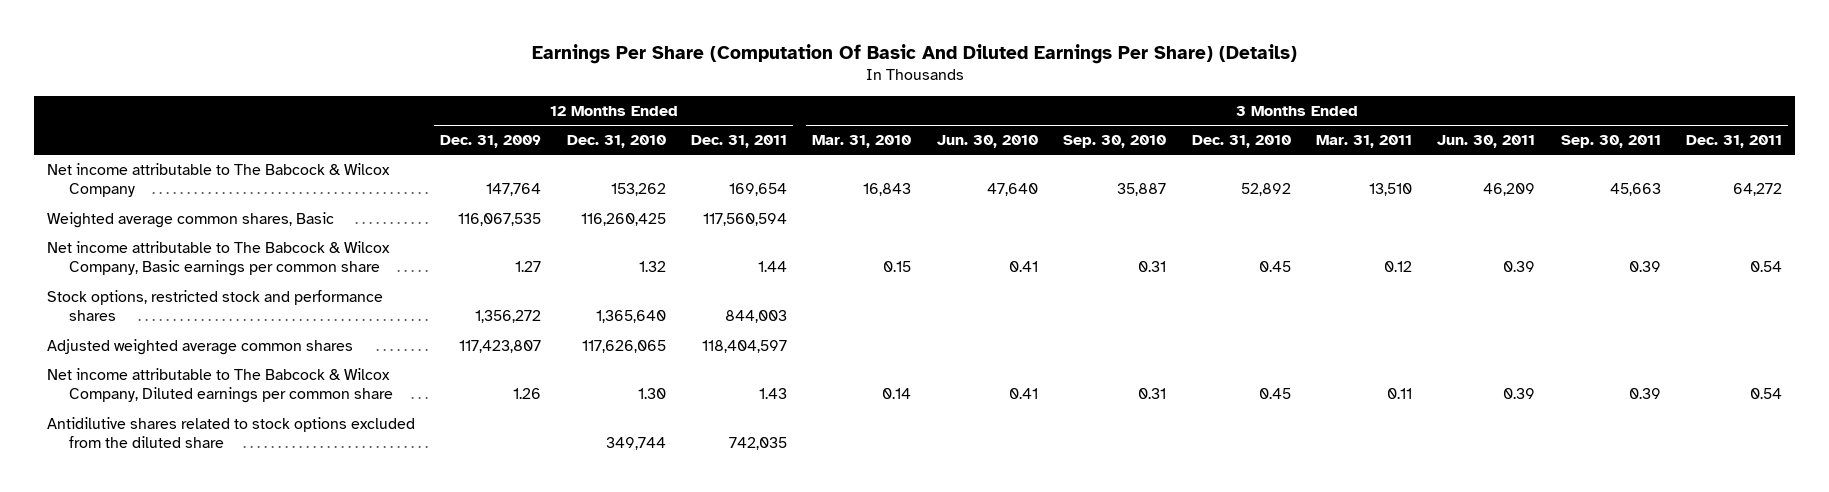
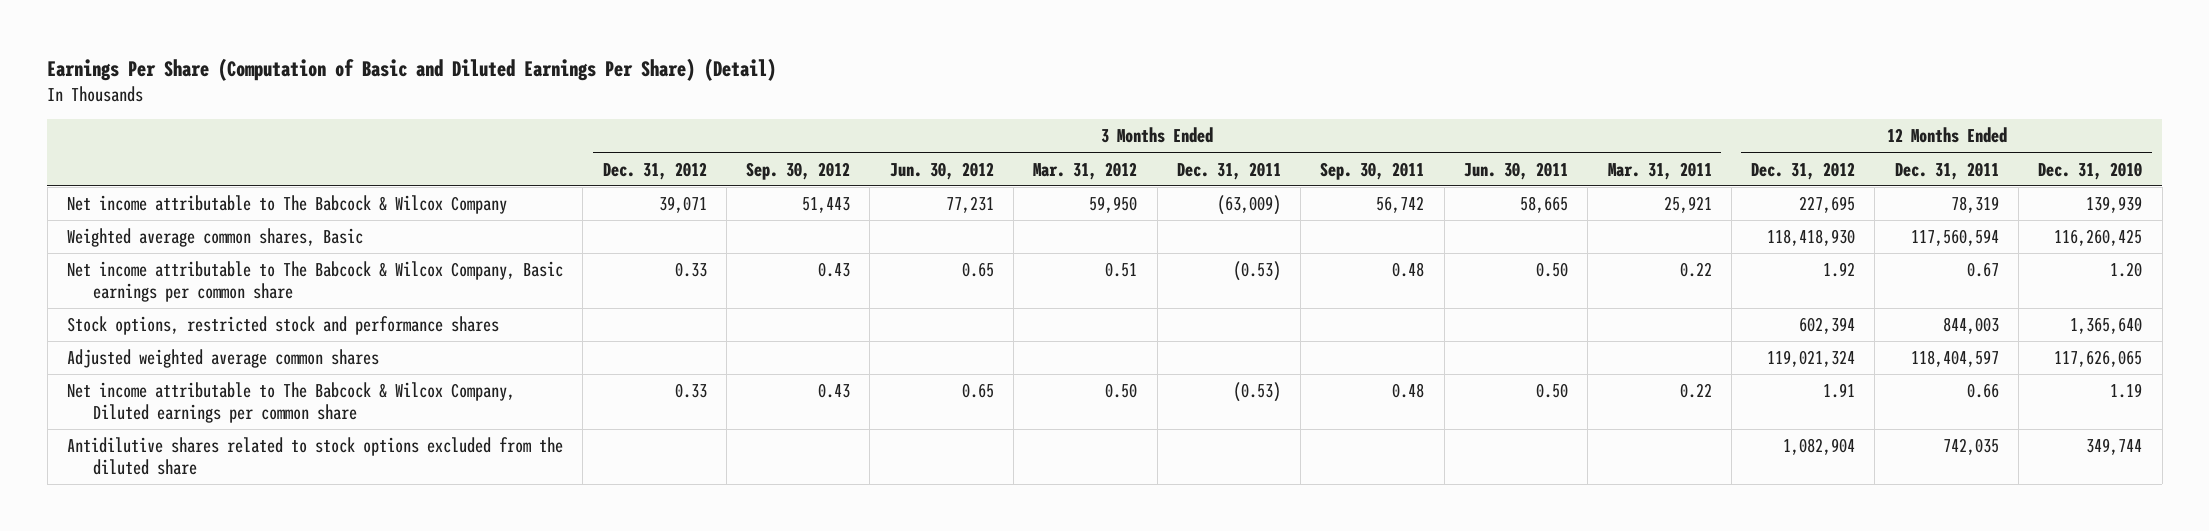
[531,43,1297,64] Earnings Per Share (Computation Of Basic And Diluted Earnings Per Share) (Details) -> [47,57,777,81] Earnings Per Share (Computation of Basic and Diluted Earnings Per Share) (Detail)
[440,135,542,149] Dec. 31, 2009 -> none
[812,135,912,149] Mar. 31, 2010 -> none
[936,135,1038,149] Jun. 30, 2010 -> none
[1063,135,1167,149] Sep. 30, 2010 -> none
[1191,135,1291,149] Dec. 31, 2010 -> none
none -> [602,161,707,180] Dec. 31, 2012
none -> [746,161,851,180] Sep. 30, 2012
none -> [889,161,994,180] Jun. 30, 2012
none -> [1033,161,1138,180] Mar. 31, 2012
none -> [1751,161,1856,180] Dec. 31, 2012
[610,183,666,197] 153,262 -> [2086,196,2143,214] 139,939
[729,183,788,197] 169,654 -> [1950,196,1999,214] 78,319
[1369,183,1413,197] 13,510 -> [1663,196,1712,214] 25,921
[1483,183,1536,197] 46,209 -> [1519,196,1568,214] 58,665
[1609,183,1661,197] 45,663 -> [1376,196,1425,214] 56,742
[1733,183,1783,197] 64,272 -> [1216,195,1281,216] (63,009)
[638,261,666,273] 1.32 -> [2110,262,2143,278] 1.20
[758,261,788,273] 1.44 -> [1966,262,1999,278] 0.67
[1384,261,1413,273] 0.12 -> [1679,262,1712,278] 0.22
[1503,261,1536,273] 0.39 -> [1535,262,1568,278] 0.50
[1628,261,1661,273] 0.39 -> [1392,262,1425,278] 0.48
[1750,261,1783,273] 0.54 -> [1232,261,1281,282] (0.53)
[637,388,666,400] 1.30 -> [2110,383,2143,399] 1.19
[759,388,788,400] 1.43 -> [1966,383,1999,399] 0.66
[1387,388,1413,400] 0.11 -> [1679,383,1712,399] 0.22
[1503,388,1536,400] 0.39 -> [1535,383,1568,399] 0.50
[1628,388,1661,400] 0.39 -> [1392,383,1425,399] 0.48
[1750,388,1783,400] 0.54 -> [1232,382,1281,403] (0.53)

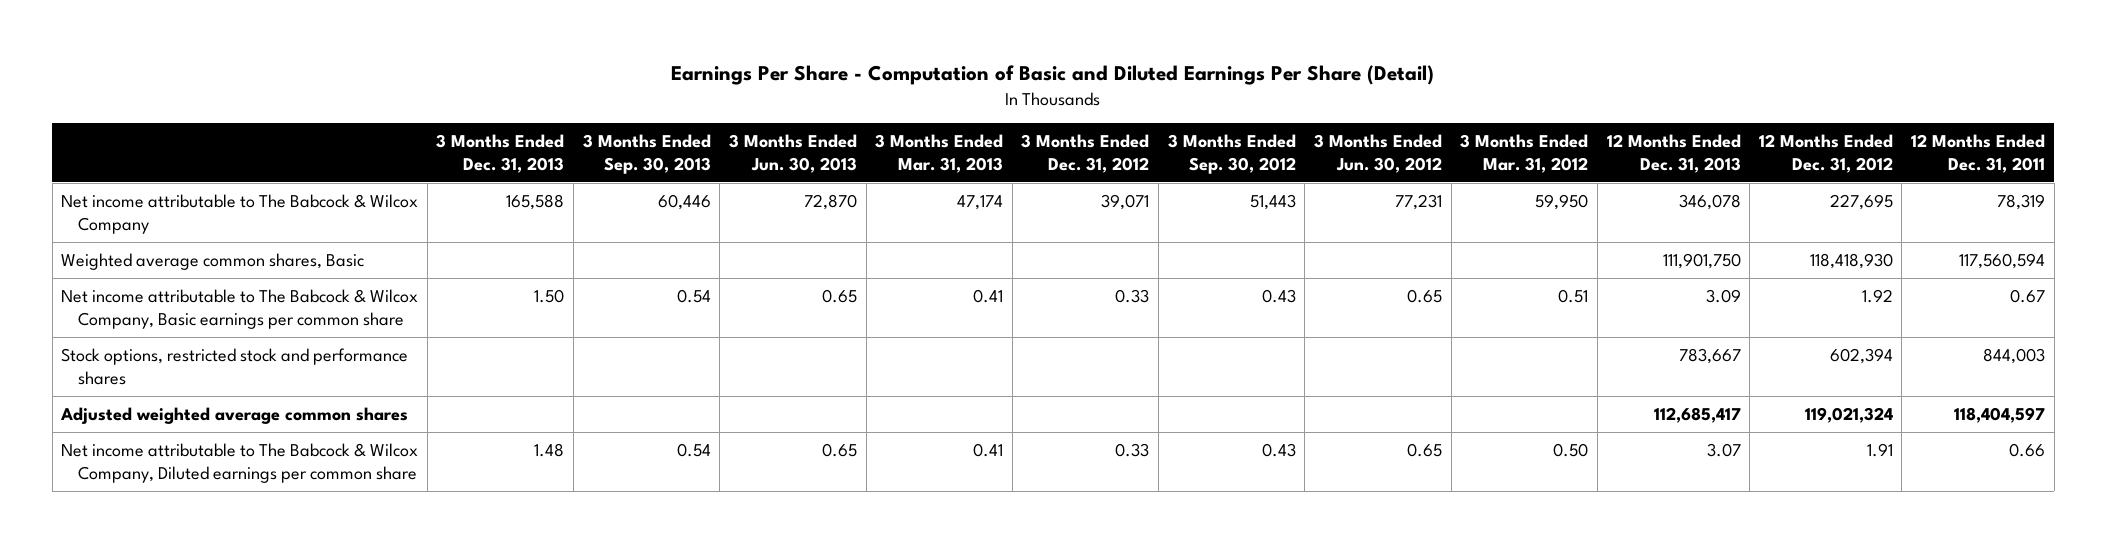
[47,57,777,81] Earnings Per Share (Computation of Basic and Diluted Earnings Per Share) (Detail) -> [671,65,1435,86] Earnings Per Share - Computation of Basic and Diluted Earnings Per Share (Detail)
[1176,161,1281,180] Dec. 31, 2011 -> none
[1320,161,1425,180] Sep. 30, 2011 -> none
[1463,161,1568,180] Jun. 30, 2011 -> none
[1607,161,1712,180] Mar. 31, 2011 -> none
[2038,161,2143,180] Dec. 31, 2010 -> none
none -> [436,134,565,173] 3 Months Ended Dec. 31, 2013
none -> [582,134,711,174] 3 Months Ended Sep. 30, 2013
none -> [728,134,857,173] 3 Months Ended Jun. 30, 2013
none -> [875,134,1004,173] 3 Months Ended Mar. 31, 2013
none -> [1606,134,1741,173] 12 Months Ended Dec. 31, 2013
[67,437,564,475] Antidilutive shares related to stock options excluded from the diluted share -> none

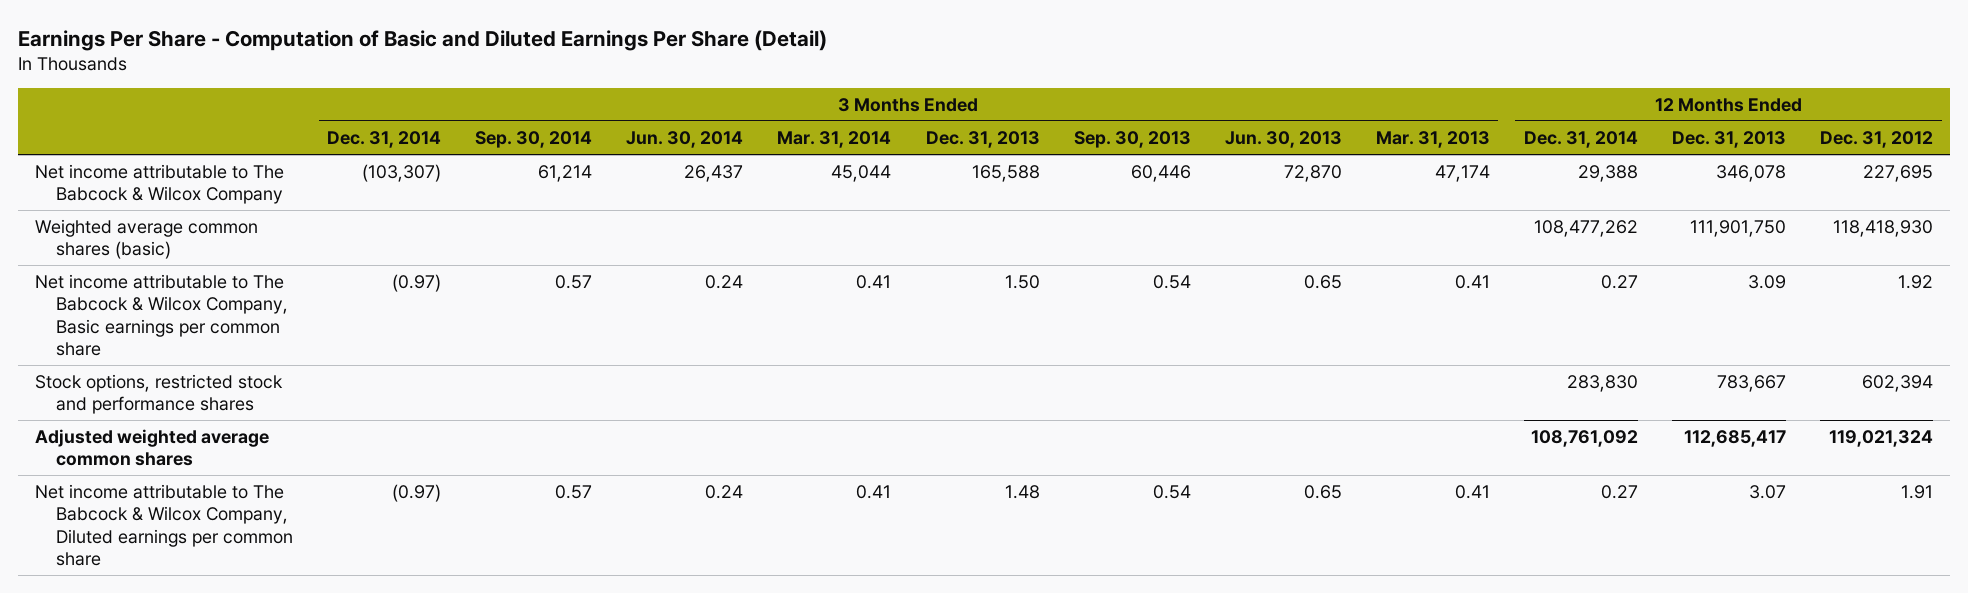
[1021,134,1150,173] 3 Months Ended Dec. 31, 2012 -> none
[1167,134,1296,174] 3 Months Ended Sep. 30, 2012 -> none
[1314,134,1443,173] 3 Months Ended Jun. 30, 2012 -> none
[1460,134,1589,173] 3 Months Ended Mar. 31, 2012 -> none
[1911,134,2046,173] 12 Months Ended Dec. 31, 2011 -> none
none -> [327,130,442,148] Dec. 31, 2014
none -> [475,130,593,148] Sep. 30, 2014
none -> [626,130,744,148] Jun. 30, 2014
none -> [777,130,892,148] Mar. 31, 2014
none -> [1523,130,1638,148] Dec. 31, 2014
[61,253,365,271] Weighted average common shares, Basic -> [34,218,258,260] Weighted average common shares (basic)

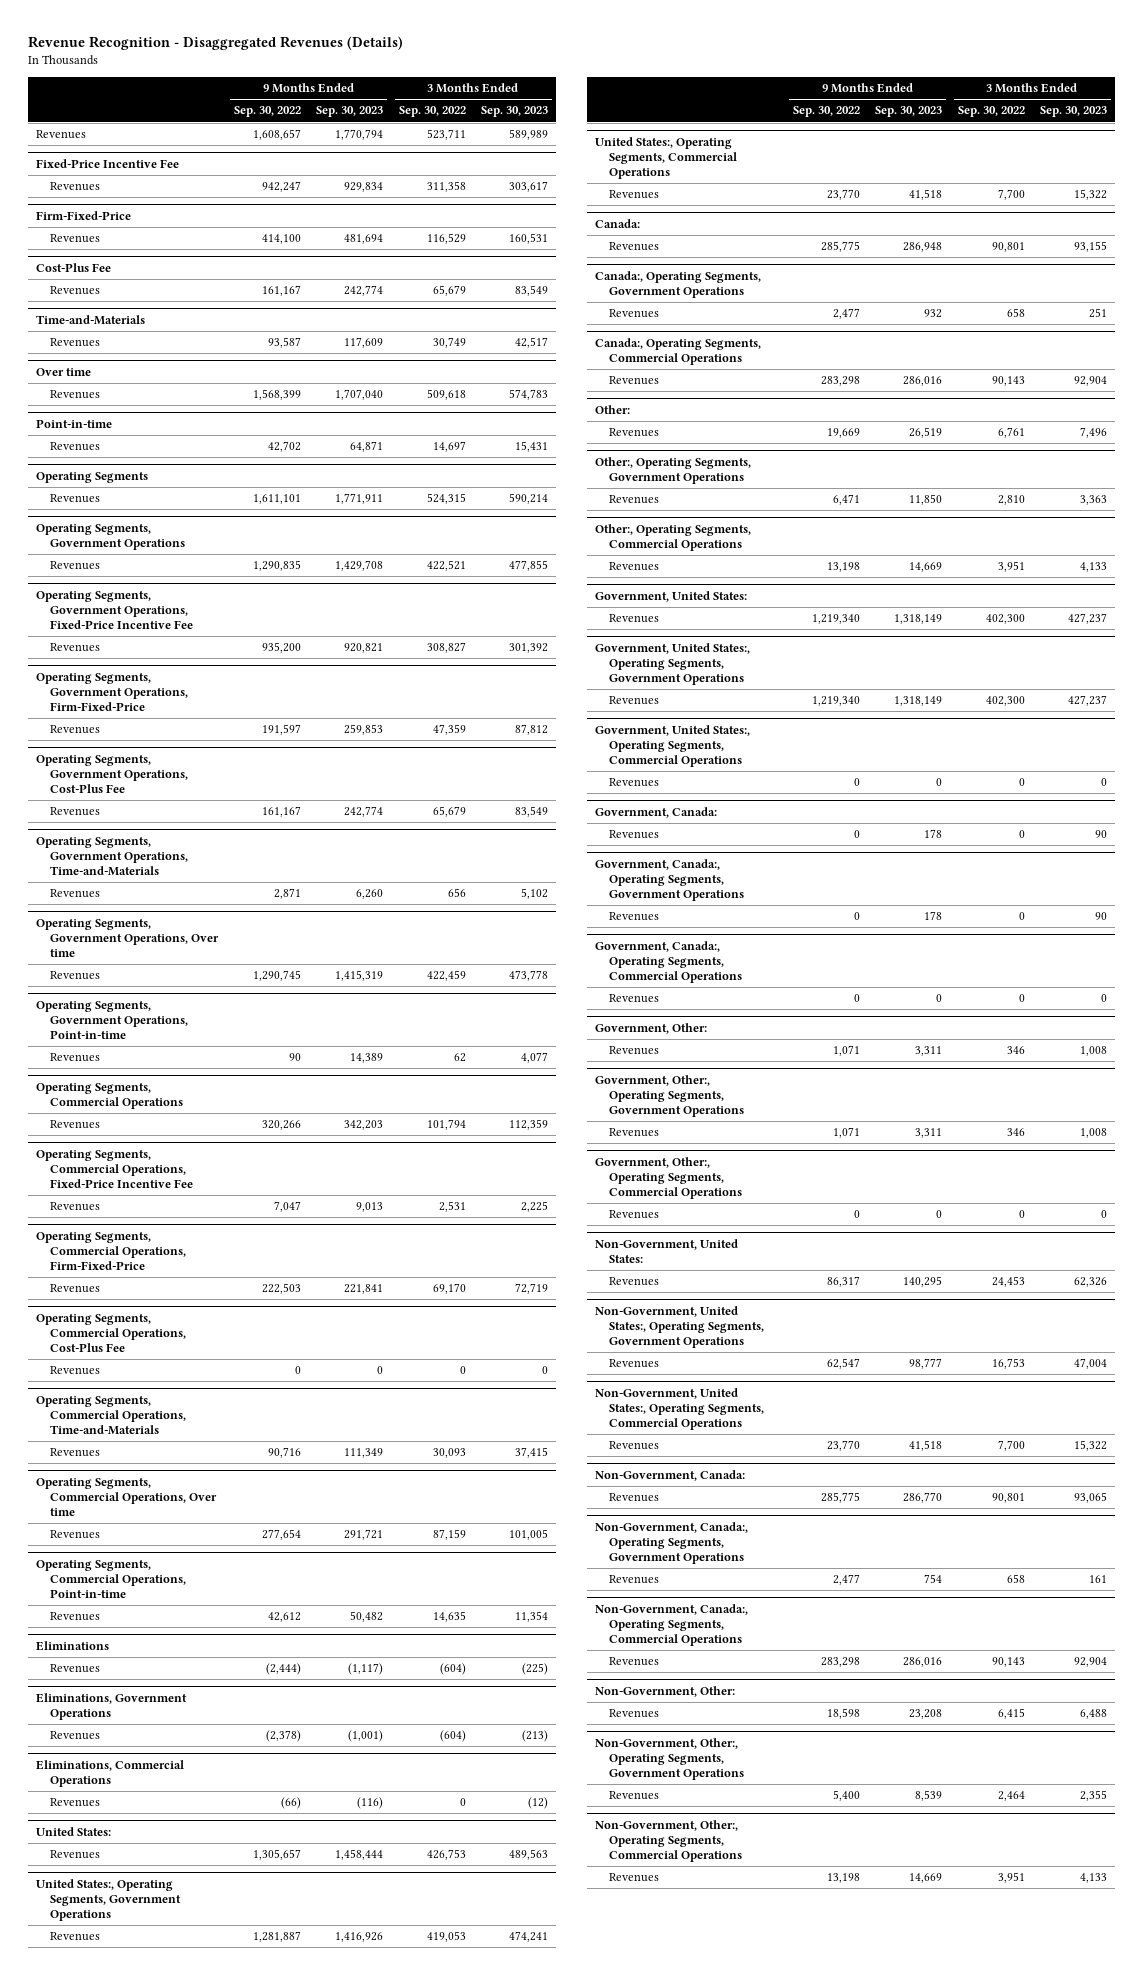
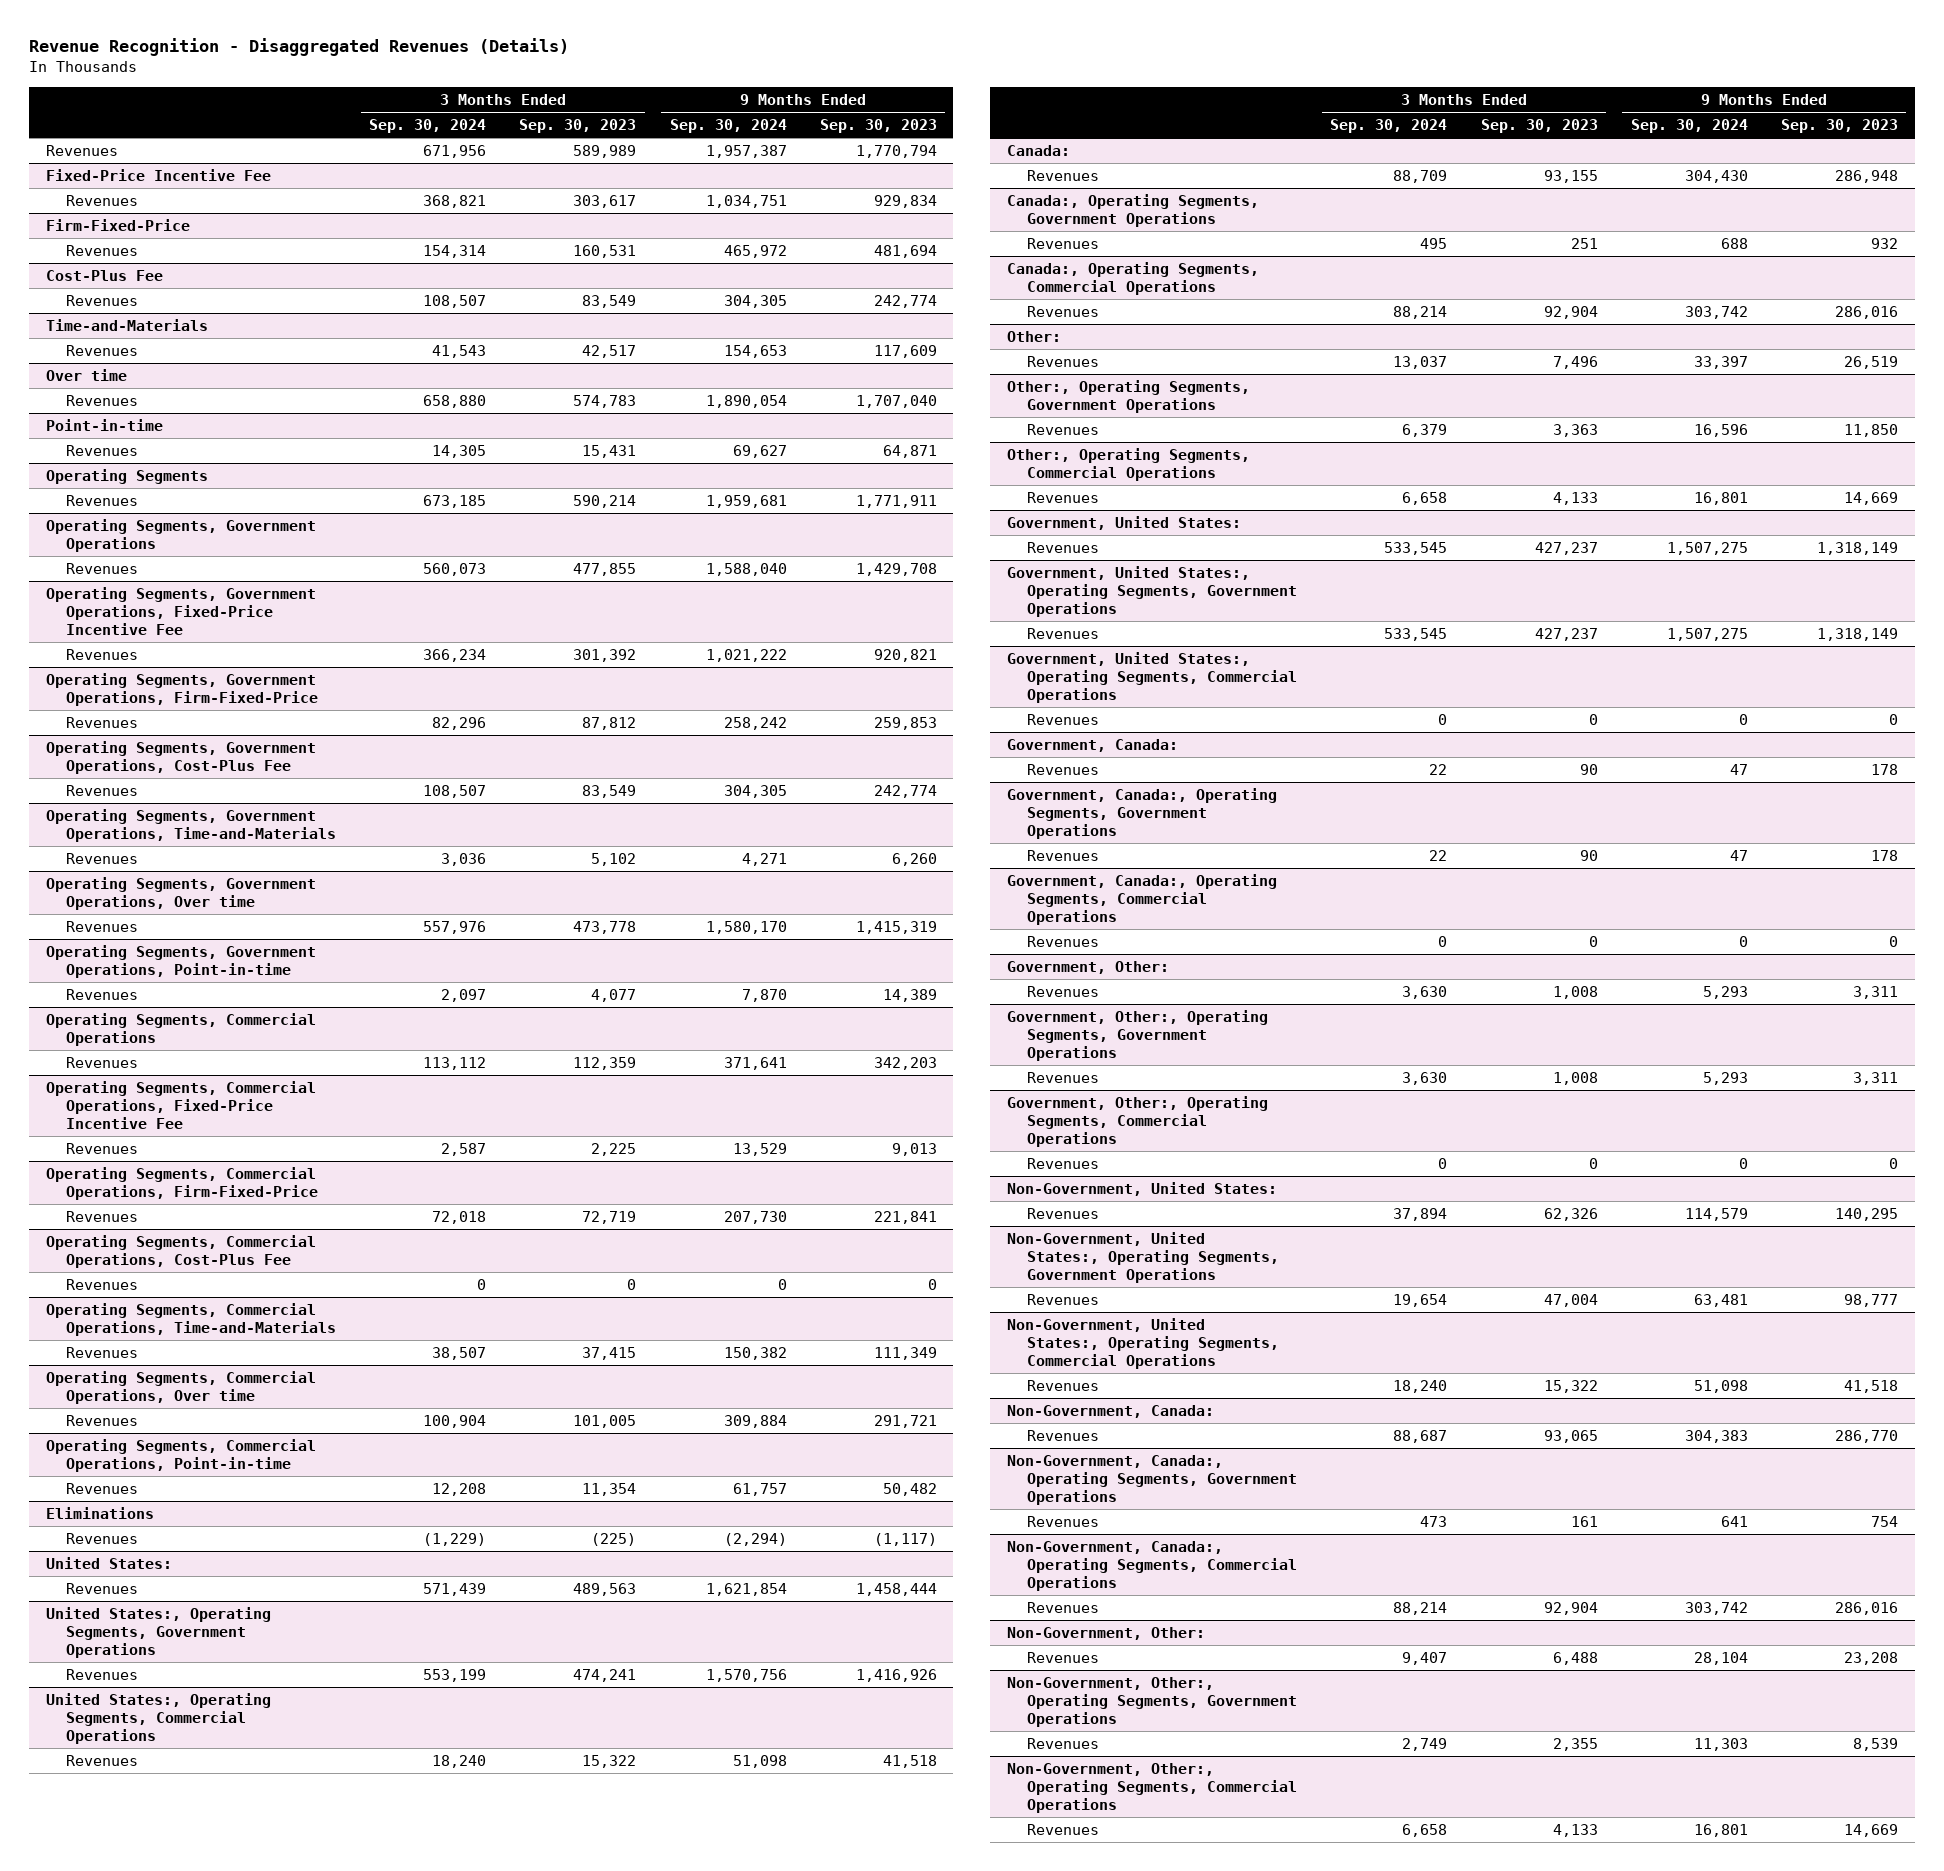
[233,106,301,118] Sep. 30, 2022 -> none
[398,106,466,118] Sep. 30, 2022 -> none
none -> [368,119,486,134] Sep. 30, 2024
none -> [669,119,787,134] Sep. 30, 2024
[35,1692,187,1720] Eliminations, Government Operations -> none
[50,1731,101,1741] Revenues -> none
[35,1759,184,1787] Eliminations, Commercial Operations -> none
[50,1798,101,1808] Revenues -> none

